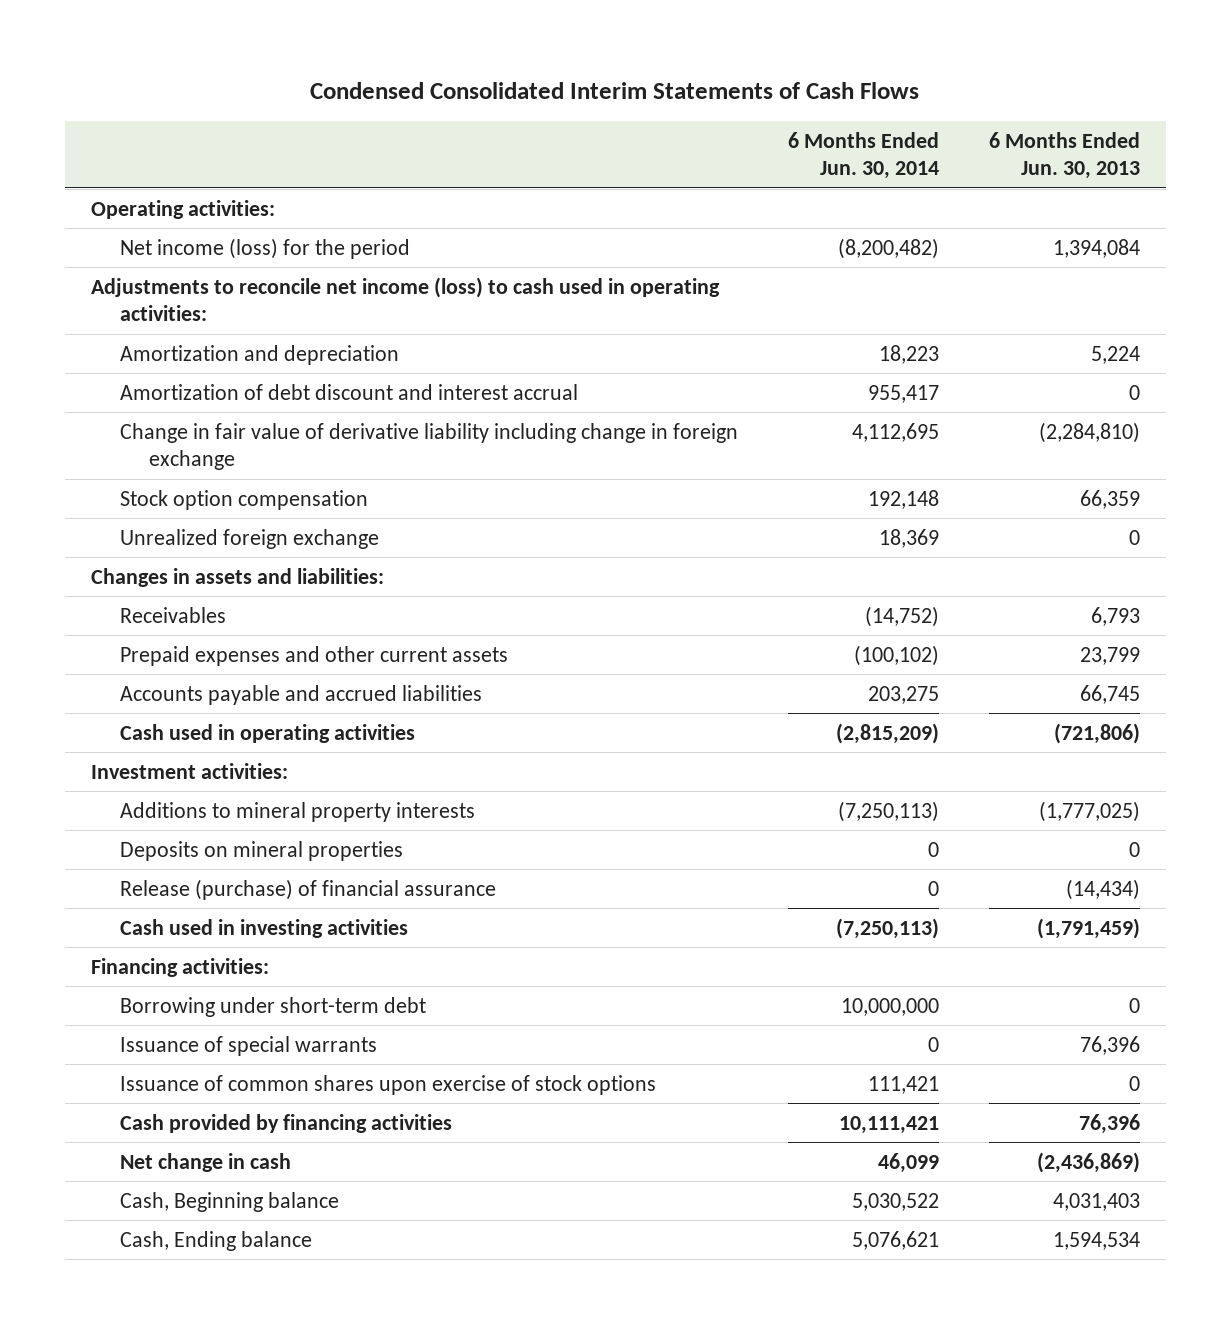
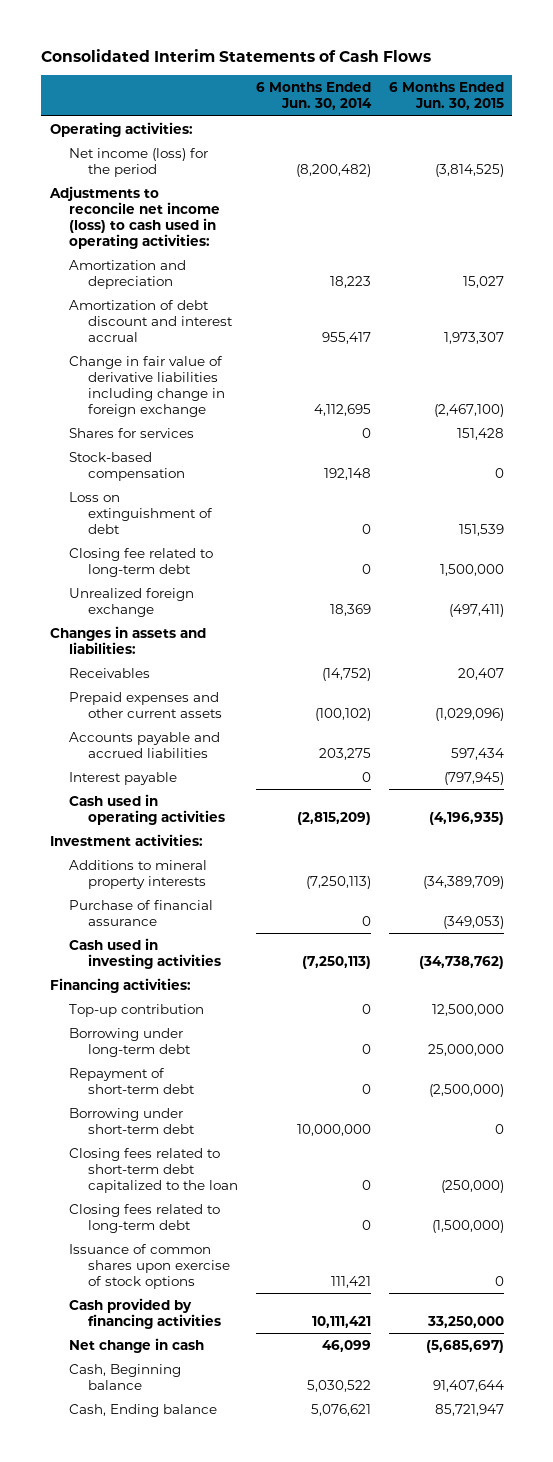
[310,82,920,100] Condensed Consolidated Interim Statements of Cash Flows -> [40,48,431,62] Consolidated Interim Statements of Cash Flows
[989,131,1141,180] 6 Months Ended Jun. 30, 2013 -> none
none -> [388,82,504,111] 6 Months Ended Jun. 30, 2015
[119,422,738,471] Change in fair value of derivative liability including change in foreign exchange -> [68,355,225,418] Change in fair value of derivative liabilities including change in foreign exchange
none -> [68,427,194,438] Shares for services
[119,489,368,510] Stock option compensation -> [68,451,185,481] Stock-based compensation
none -> [68,491,213,535] Loss on extinguishment of debt
none -> [68,547,213,577] Closing fee related to long-term debt
none -> [68,771,177,785] Interest payable
[119,840,403,861] Deposits on mineral properties -> none
[119,878,496,900] Release (purchase) of financial assurance -> [68,899,213,926] Purchase of financial assurance
none -> [68,1003,204,1017] Top-up contribution
none -> [68,1027,191,1057] Borrowing under long-term debt
none -> [68,1067,195,1094] Repayment of short-term debt
[119,1035,377,1056] Issuance of special warrants -> none
none -> [68,1147,238,1194] Closing fees related to short-term debt capitalized to the loan
none -> [68,1203,220,1233] Closing fees related to long-term debt

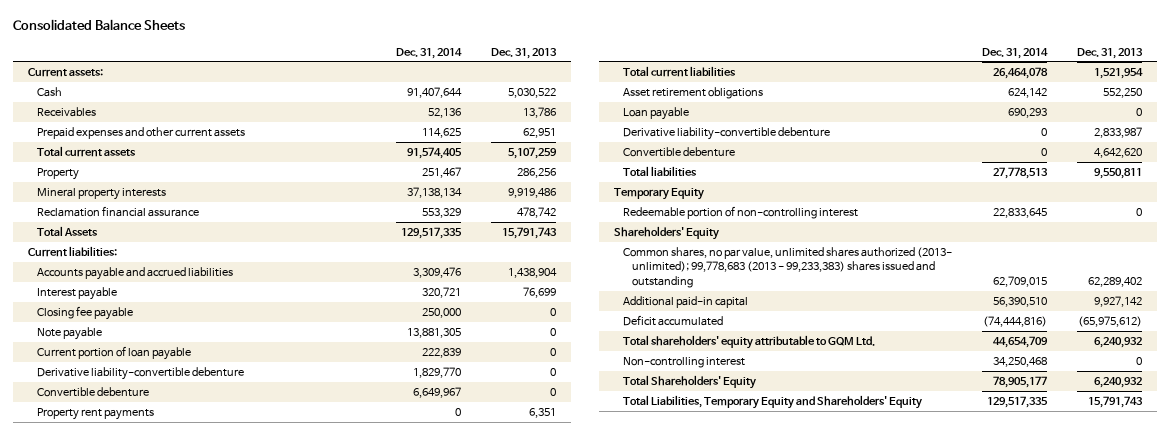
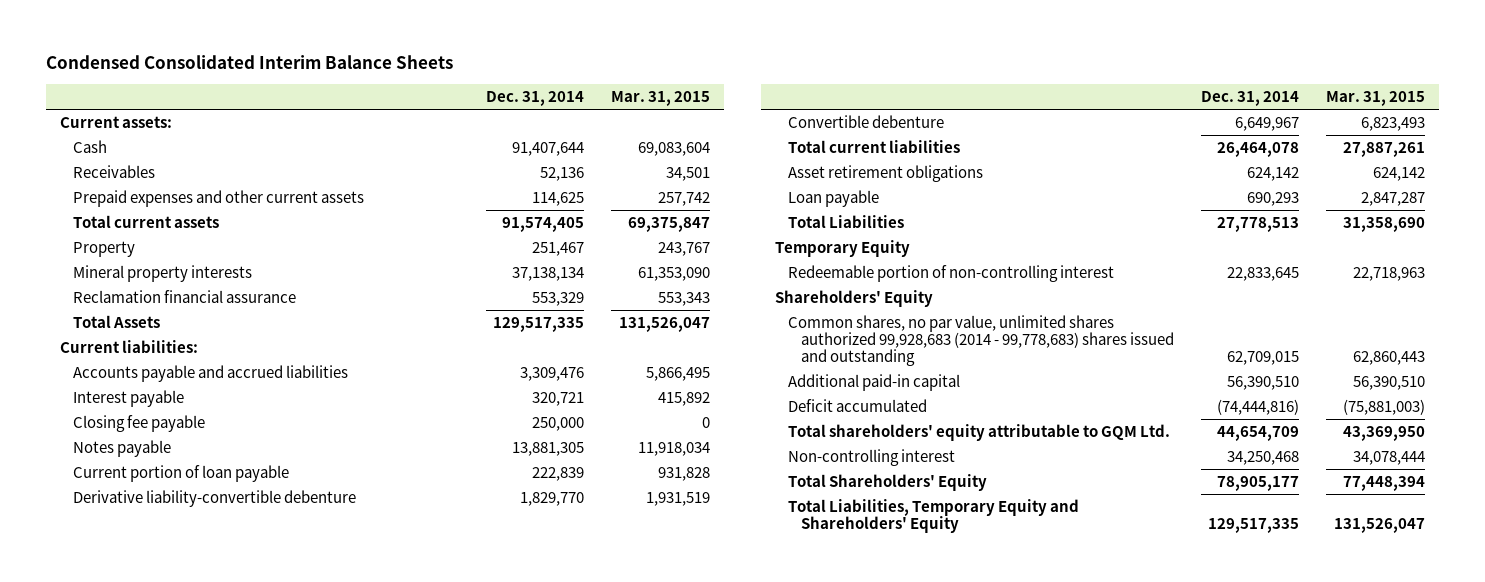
[12,19,185,31] Consolidated Balance Sheets -> [46,55,454,70] Condensed Consolidated Interim Balance Sheets
[490,47,557,59] Dec. 31, 2013 -> none
none -> [611,91,711,107] Mar. 31, 2015
[36,326,102,340] Note payable -> [72,439,171,457] Notes payable
[36,407,154,420] Property rent payments -> none
[622,126,830,140] Derivative liability-convertible debenture -> none
[622,146,735,157] Convertible debenture -> none
[622,165,697,176] Total liabilities -> [787,214,904,228] Total Liabilities
[622,246,952,288] Common shares, no par value, unlimited shares authorized (2013- unlimited); 99,778,683 (2013 - 99,233,383) shares issued and outstanding -> [787,314,1174,367] Common shares, no par value, unlimited shares authorized 99,928,683 (2014 - 99,778,683) shares issued and outstanding

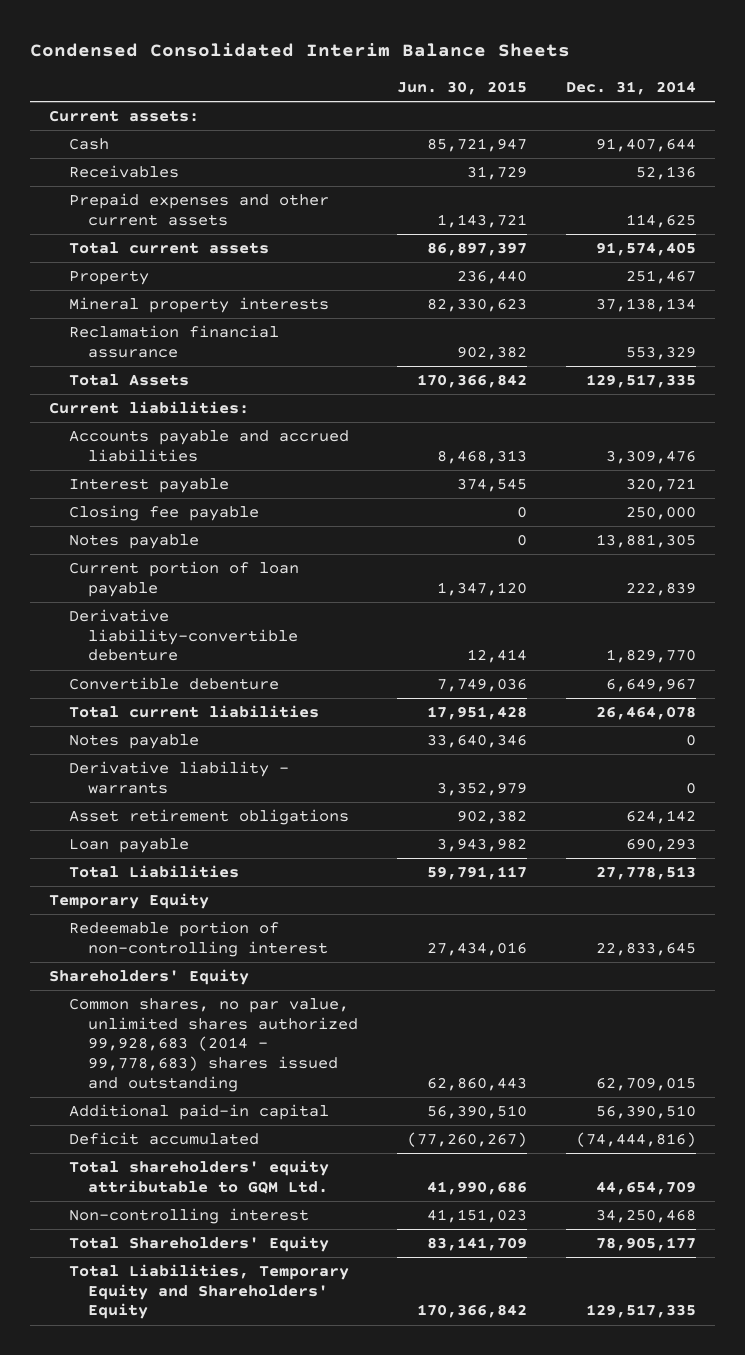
[611,91,711,107] Mar. 31, 2015 -> none
none -> [396,80,527,95] Jun. 30, 2015
none -> [68,734,199,750] Notes payable
none -> [68,761,289,794] Derivative liability - warrants

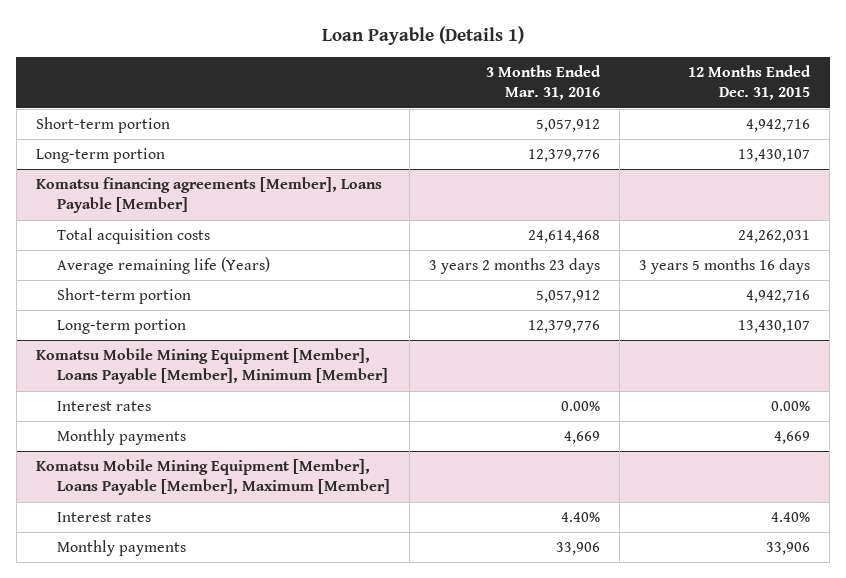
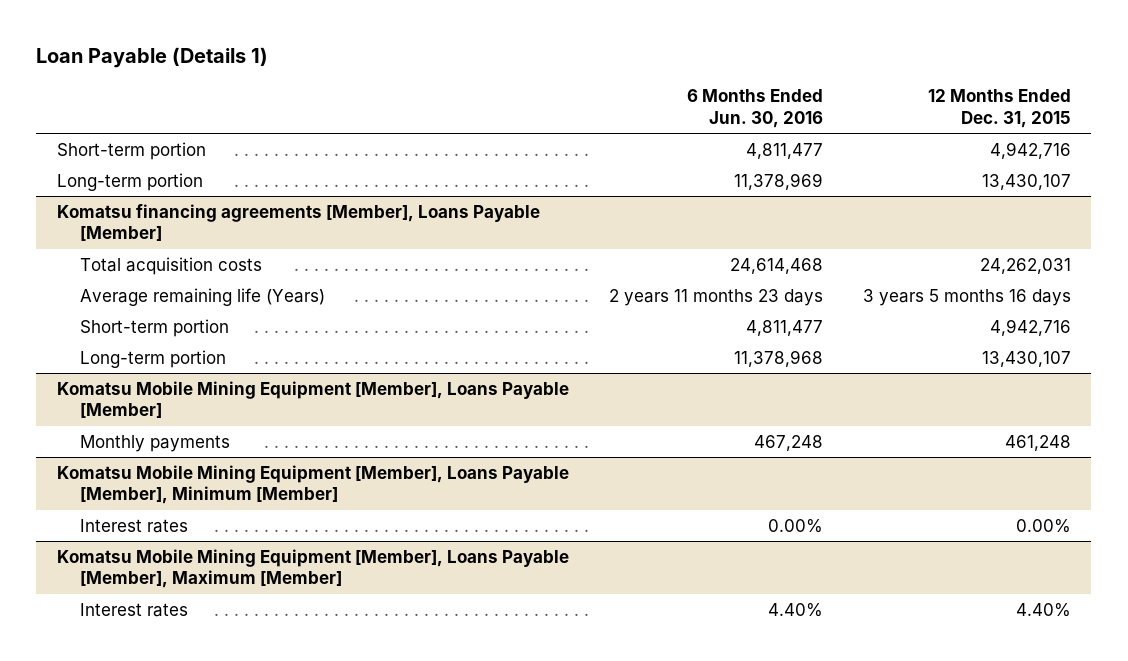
[486,65,602,101] 3 Months Ended Mar. 31, 2016 -> none
none -> [686,89,823,128] 6 Months Ended Jun. 30, 2016
none -> [56,380,569,419] Komatsu Mobile Mining Equipment [Member], Loans Payable [Member]
none -> [79,434,230,452] Monthly payments
[57,429,187,446] Monthly payments -> none
[57,540,187,557] Monthly payments -> none

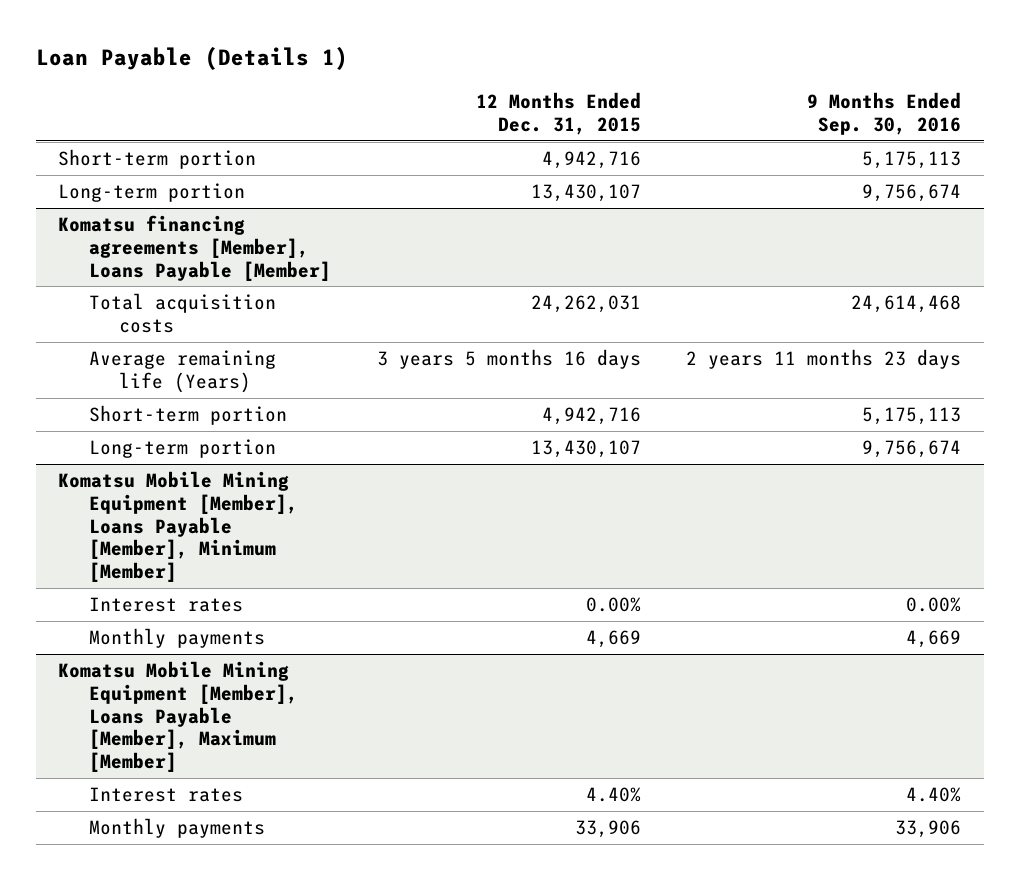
[686,89,823,128] 6 Months Ended Jun. 30, 2016 -> none
none -> [807,92,962,135] 9 Months Ended Sep. 30, 2016
[56,380,569,419] Komatsu Mobile Mining Equipment [Member], Loans Payable [Member] -> none
[79,434,230,452] Monthly payments -> none
none -> [88,628,265,649] Monthly payments
none -> [88,818,265,839] Monthly payments

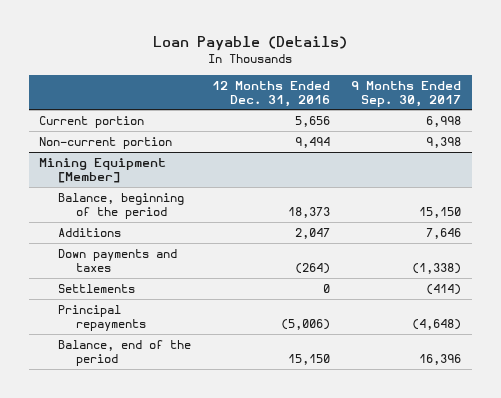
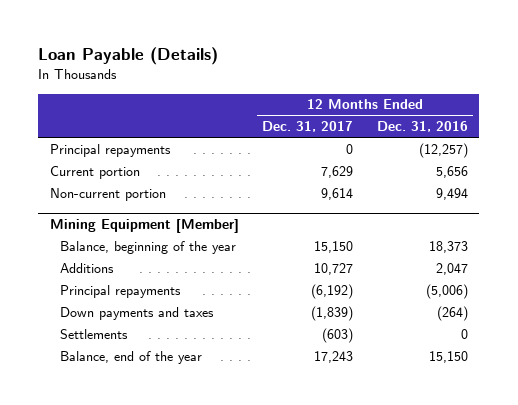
[351,80,462,107] 9 Months Ended Sep. 30, 2017 -> none
none -> [262,121,354,133] Dec. 31, 2017
none -> [50,143,172,157] Principal repayments
[57,192,184,219] Balance, beginning of the period -> [60,240,237,254] Balance, beginning of the year
[57,304,147,331] Principal repayments -> [60,284,182,298] Principal repayments
[57,339,191,366] Balance, end of the period -> [60,350,203,364] Balance, end of the year

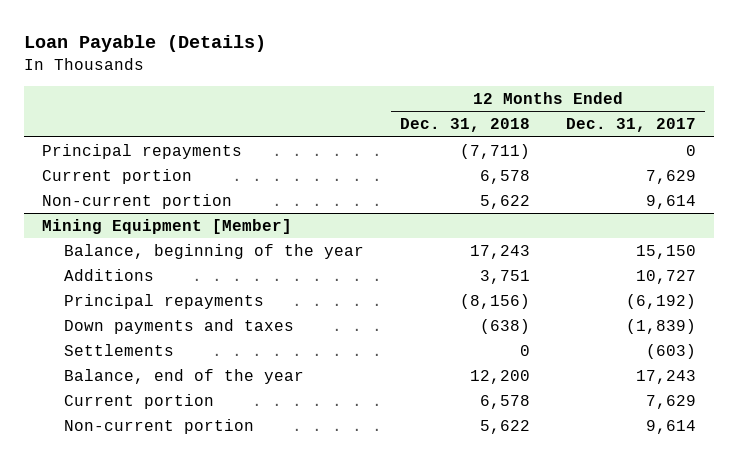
[376,121,468,133] Dec. 31, 2016 -> none
none -> [399,118,530,133] Dec. 31, 2018
none -> [63,393,214,409] Current portion
none -> [63,418,254,434] Non-current portion

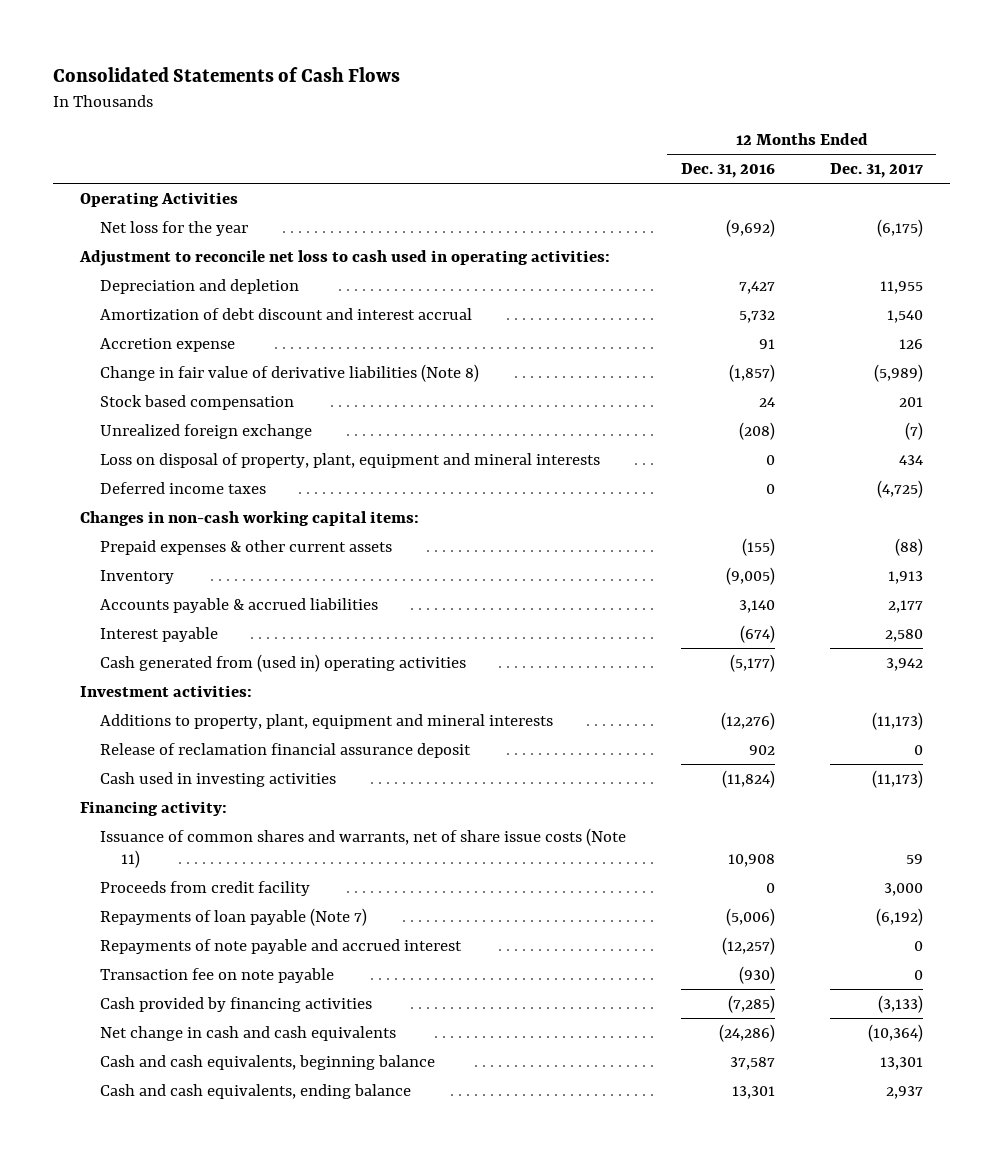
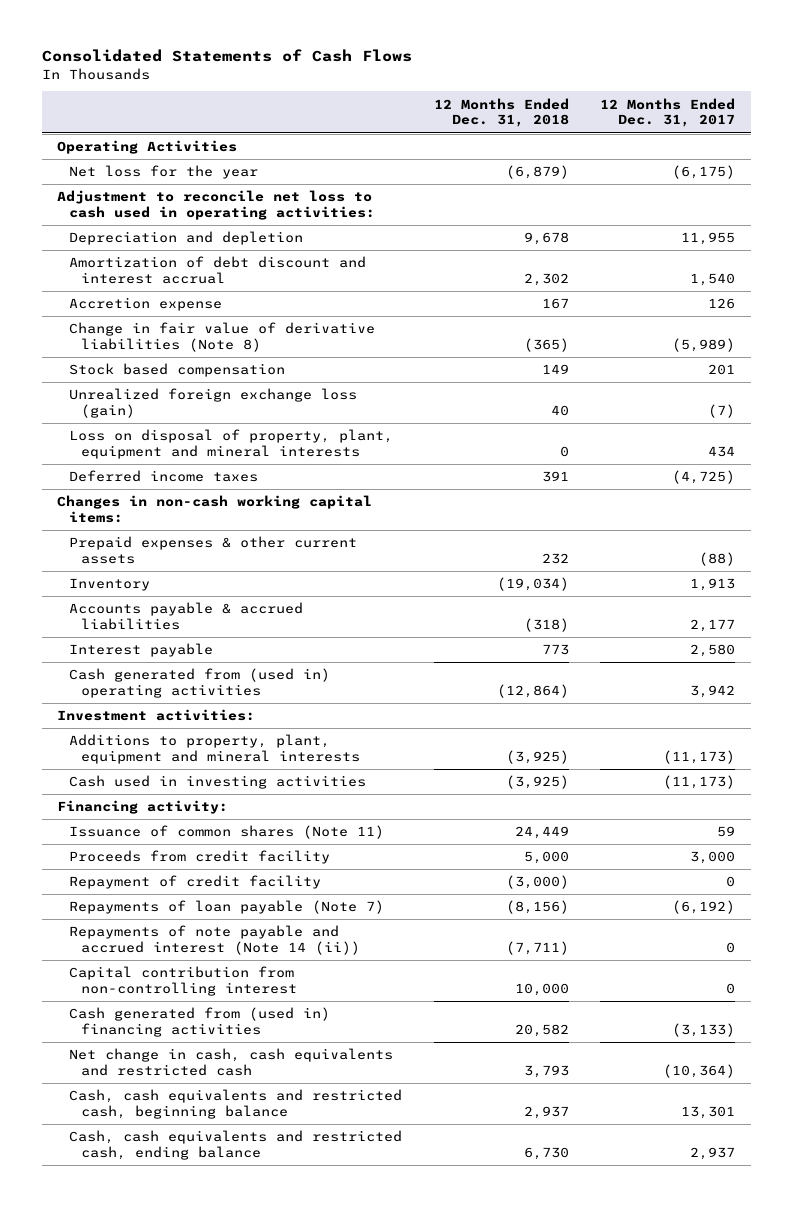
[680,162,775,178] Dec. 31, 2016 -> none
none -> [433,97,569,128] 12 Months Ended Dec. 31, 2018
[100,423,313,439] Unrealized foreign exchange -> [69,388,358,418] Unrealized foreign exchange loss (gain)
[100,742,472,758] Release of reclamation financial assurance deposit -> none
[100,827,627,869] Issuance of common shares and warrants, net of share issue costs (Note 11) -> [69,825,385,840] Issuance of common shares (Note 11)
none -> [69,875,322,890] Repayment of credit facility
[100,967,335,983] Transaction fee on note payable -> none
[100,938,463,954] Repayments of note payable and accrued interest -> [69,925,360,955] Repayments of note payable and accrued interest (Note 14 (ii))
none -> [69,966,297,996] Capital contribution from non-controlling interest
[100,996,373,1012] Cash provided by financing activities -> [69,1007,331,1037] Cash generated from (used in) financing activities
[100,1025,397,1041] Net change in cash and cash equivalents -> [69,1048,394,1076] Net change in cash, cash equivalents and restricted cash
[100,1054,436,1070] Cash and cash equivalents, beginning balance -> [69,1089,403,1119] Cash, cash equivalents and restricted cash, beginning balance
[100,1083,412,1099] Cash and cash equivalents, ending balance -> [69,1130,403,1160] Cash, cash equivalents and restricted cash, ending balance

